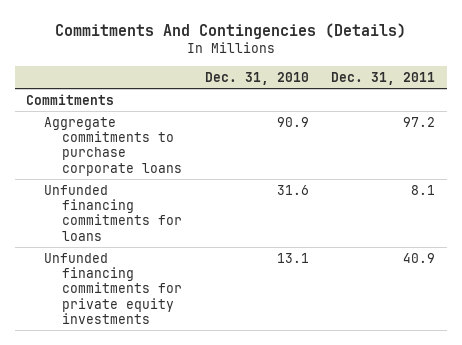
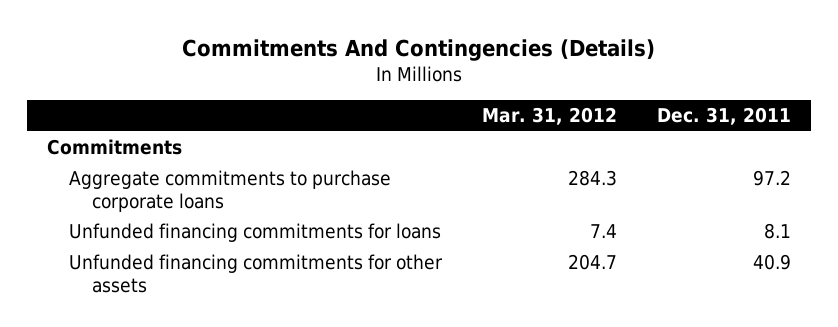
[204,72,309,86] Dec. 31, 2010 -> none
none -> [482,106,618,125] Mar. 31, 2012
[44,252,183,324] Unfunded financing commitments for private equity investments -> none
none -> [69,254,444,293] Unfunded financing commitments for other assets

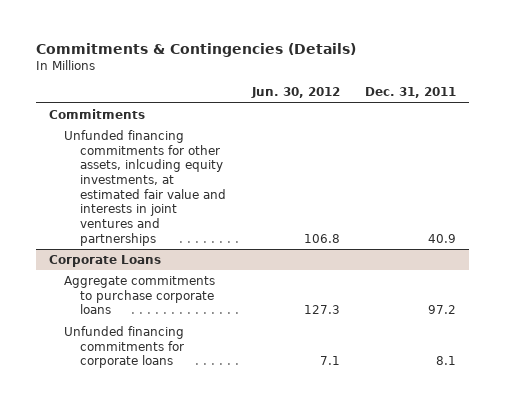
[182,38,656,61] Commitments And Contingencies (Details) -> [35,42,356,57] Commitments & Contingencies (Details)
[482,106,618,125] Mar. 31, 2012 -> none
none -> [250,87,340,99] Jun. 30, 2012
none -> [64,129,227,246] Unfunded financing commitments for other assets, inlcuding equity investments, at estimated fair value and interests in joint ventures and partnerships
none -> [48,254,161,267] Corporate Loans
[69,254,444,293] Unfunded financing commitments for other assets -> none
[69,223,442,243] Unfunded financing commitments for loans -> [64,325,185,369] Unfunded financing commitments for corporate loans

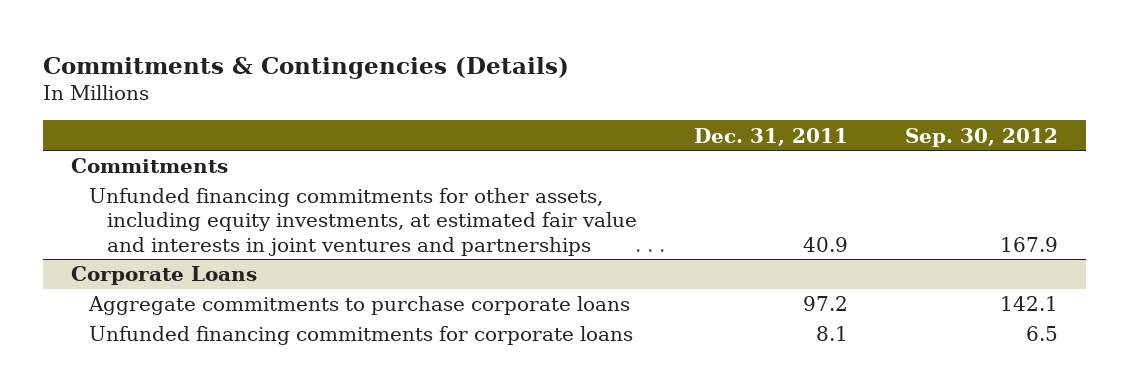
[250,87,340,99] Jun. 30, 2012 -> none
none -> [904,127,1058,147] Sep. 30, 2012
[64,129,227,246] Unfunded financing commitments for other assets, inlcuding equity investments, at estimated fair value and interests in joint ventures and partnerships -> [89,188,638,256] Unfunded financing commitments for other assets, including equity investments, at estimated fair value and interests in joint ventures and partnerships

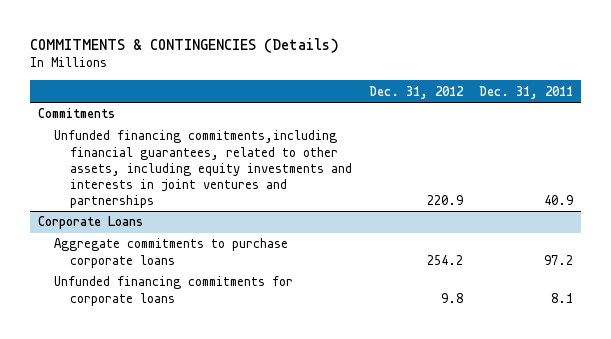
[42,56,569,79] Commitments & Contingencies (Details) -> [29,37,339,53] COMMITMENTS & CONTINGENCIES (Details)
[904,127,1058,147] Sep. 30, 2012 -> none
none -> [368,85,464,99] Dec. 31, 2012
[89,188,638,256] Unfunded financing commitments for other assets, including equity investments, at estimated fair value and interests in joint ventures and partnerships -> [53,130,353,208] Unfunded financing commitments,including financial guarantees, related to other assets, including equity investments and interests in joint ventures and partnerships

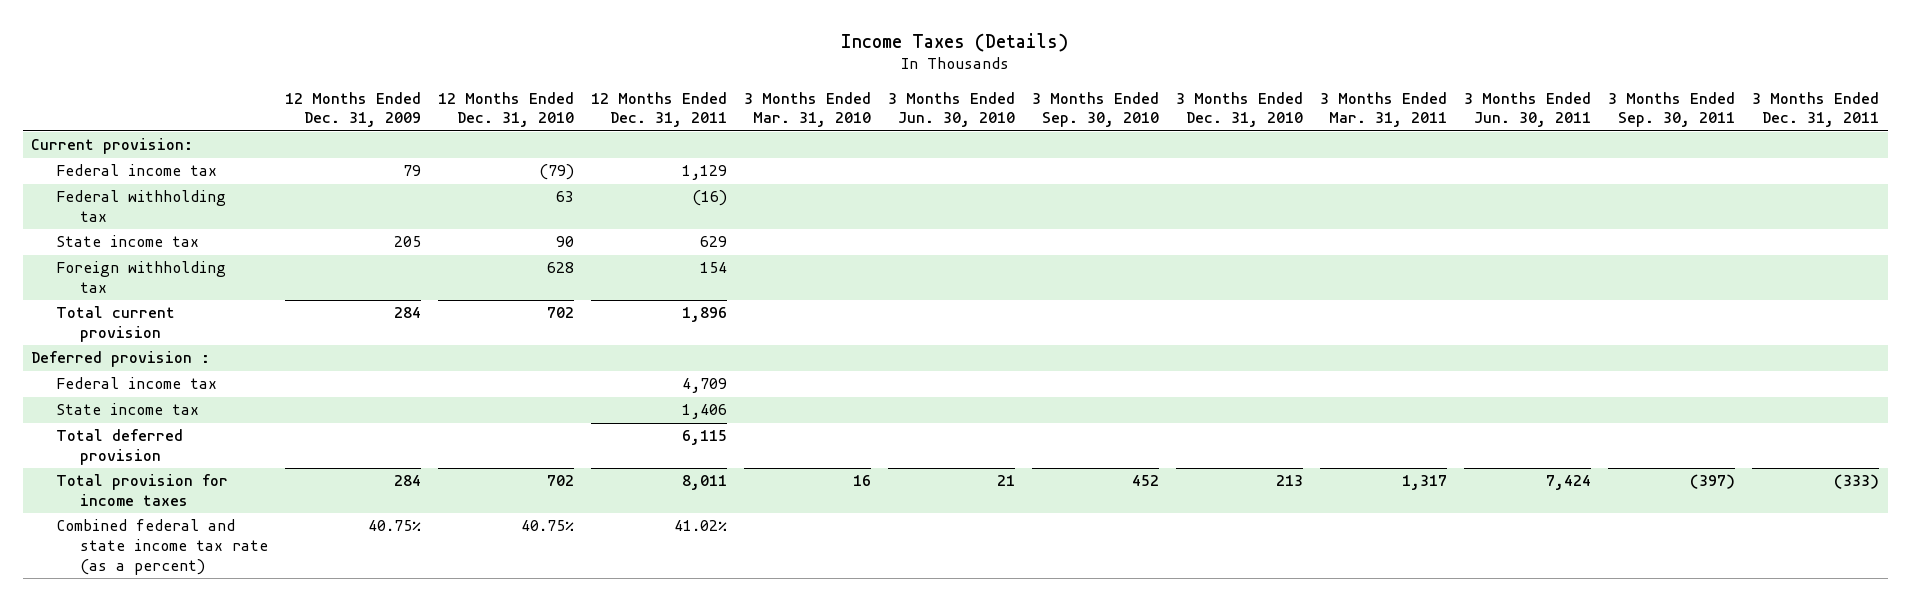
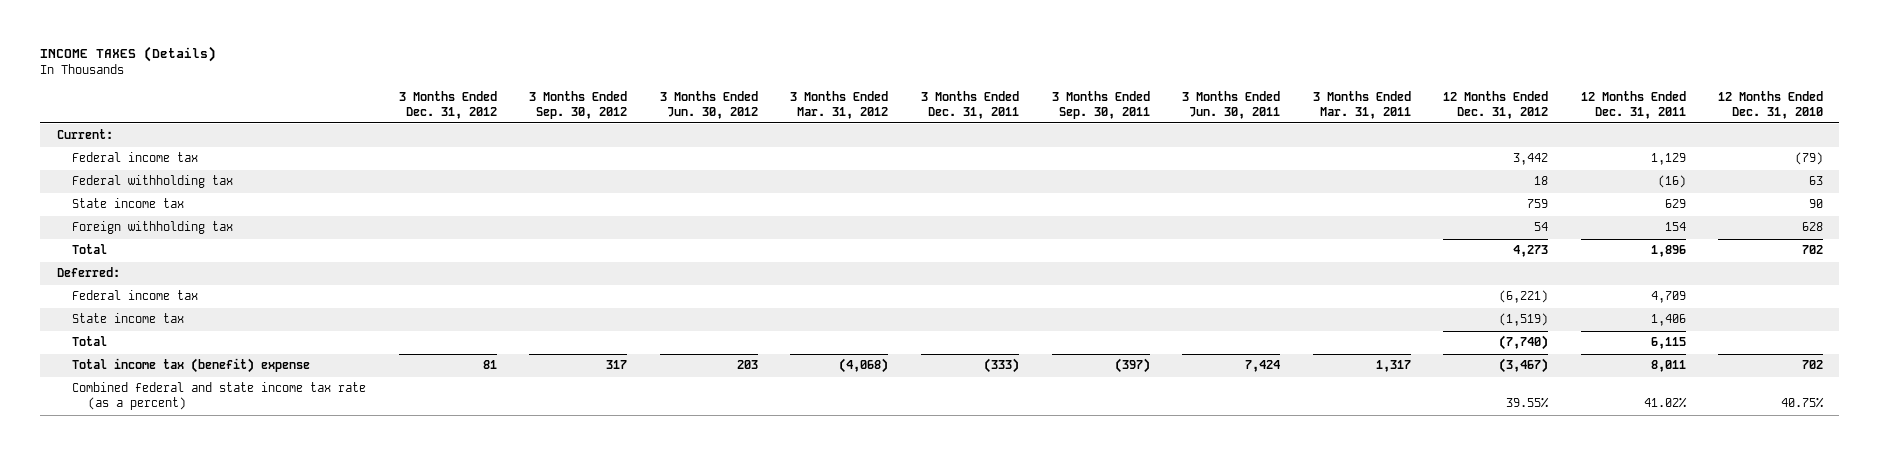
[841,32,1069,52] Income Taxes (Details) -> [40,46,217,63] INCOME TAXES (Details)
[284,91,421,128] 12 Months Ended Dec. 31, 2009 -> none
[744,91,872,128] 3 Months Ended Mar. 31, 2010 -> none
[888,91,1016,128] 3 Months Ended Jun. 30, 2010 -> none
[1032,91,1160,128] 3 Months Ended Sep. 30, 2010 -> none
[1176,91,1304,128] 3 Months Ended Dec. 31, 2010 -> none
none -> [398,90,497,119] 3 Months Ended Dec. 31, 2012
none -> [529,90,628,119] 3 Months Ended Sep. 30, 2012
none -> [659,90,758,119] 3 Months Ended Jun. 30, 2012
none -> [790,90,889,119] 3 Months Ended Mar. 31, 2012
none -> [1443,90,1549,119] 12 Months Ended Dec. 31, 2012
[31,138,194,155] Current provision: -> [56,129,113,140] Current:
[55,306,175,342] Total current provision -> [72,244,108,255] Total
[31,351,211,368] Deferred provision : -> [56,267,120,278] Deferred:
[55,429,183,465] Total deferred provision -> [72,336,108,347] Total
[55,474,228,506] Total provision for income taxes -> [72,358,311,374] Total income tax (benefit) expense

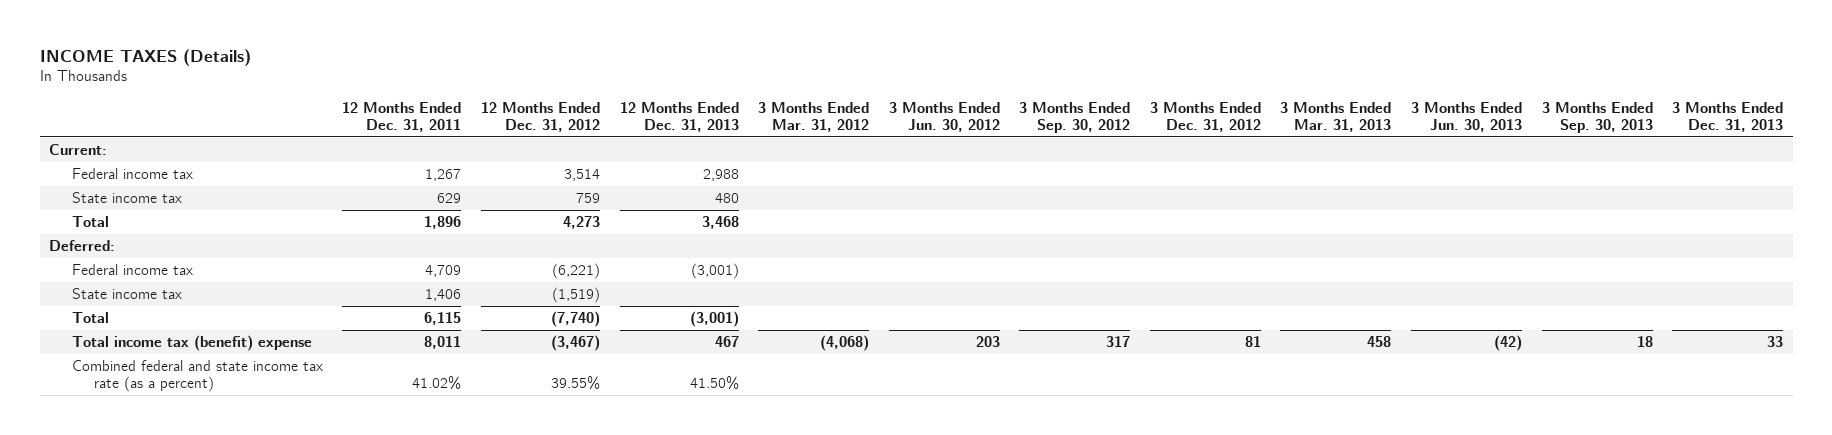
[920,90,1019,119] 3 Months Ended Dec. 31, 2011 -> none
[1051,90,1150,119] 3 Months Ended Sep. 30, 2011 -> none
[1182,90,1281,119] 3 Months Ended Jun. 30, 2011 -> none
[1312,90,1411,119] 3 Months Ended Mar. 31, 2011 -> none
[1718,90,1824,119] 12 Months Ended Dec. 31, 2010 -> none
none -> [619,101,739,132] 12 Months Ended Dec. 31, 2013
none -> [1280,101,1392,132] 3 Months Ended Mar. 31, 2013
none -> [1410,101,1522,132] 3 Months Ended Jun. 30, 2013
none -> [1541,101,1653,133] 3 Months Ended Sep. 30, 2013
none -> [1672,101,1784,132] 3 Months Ended Dec. 31, 2013
[72,175,234,189] Federal withholding tax -> none
[1513,153,1549,166] 3,442 -> [563,169,600,182] 3,514
[1650,153,1686,166] 1,129 -> [425,169,462,182] 1,267
[72,221,234,235] Foreign withholding tax -> none

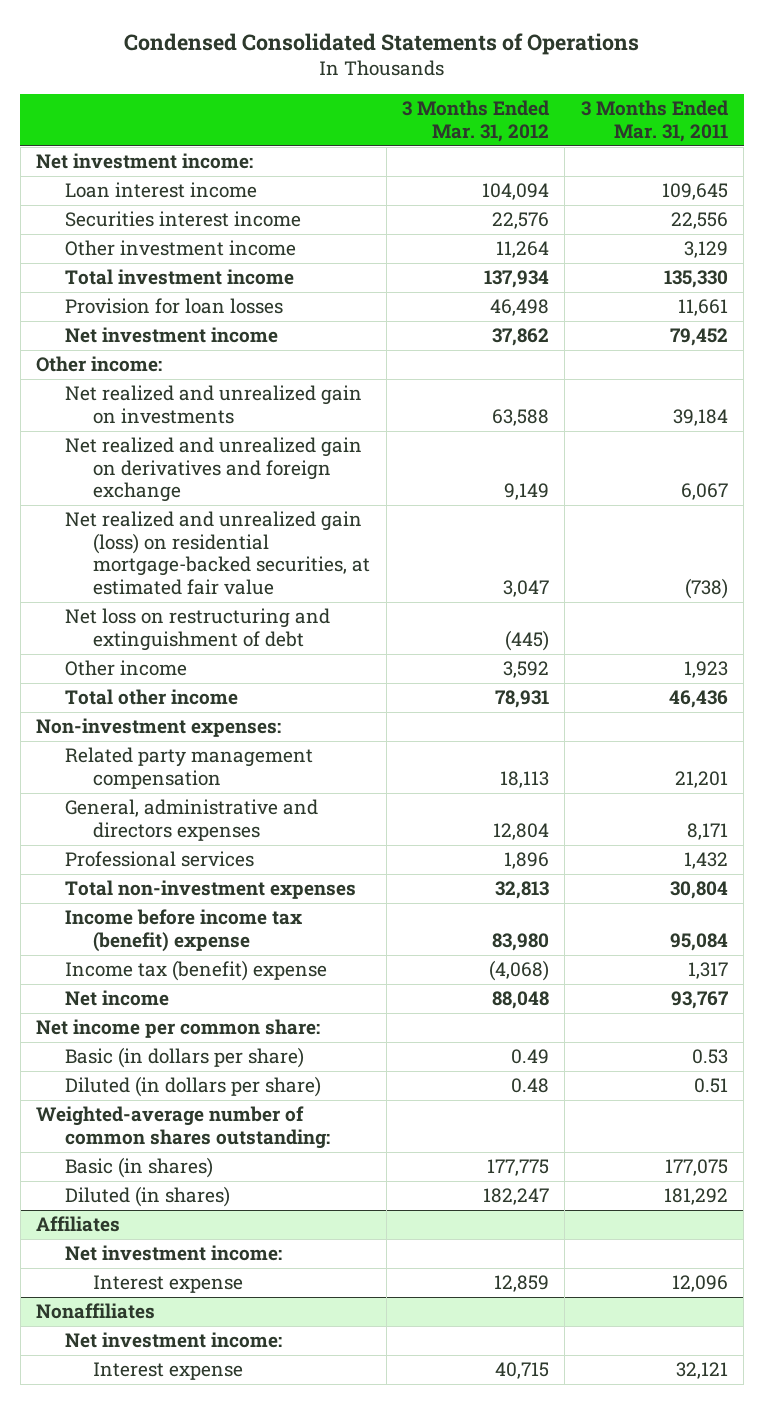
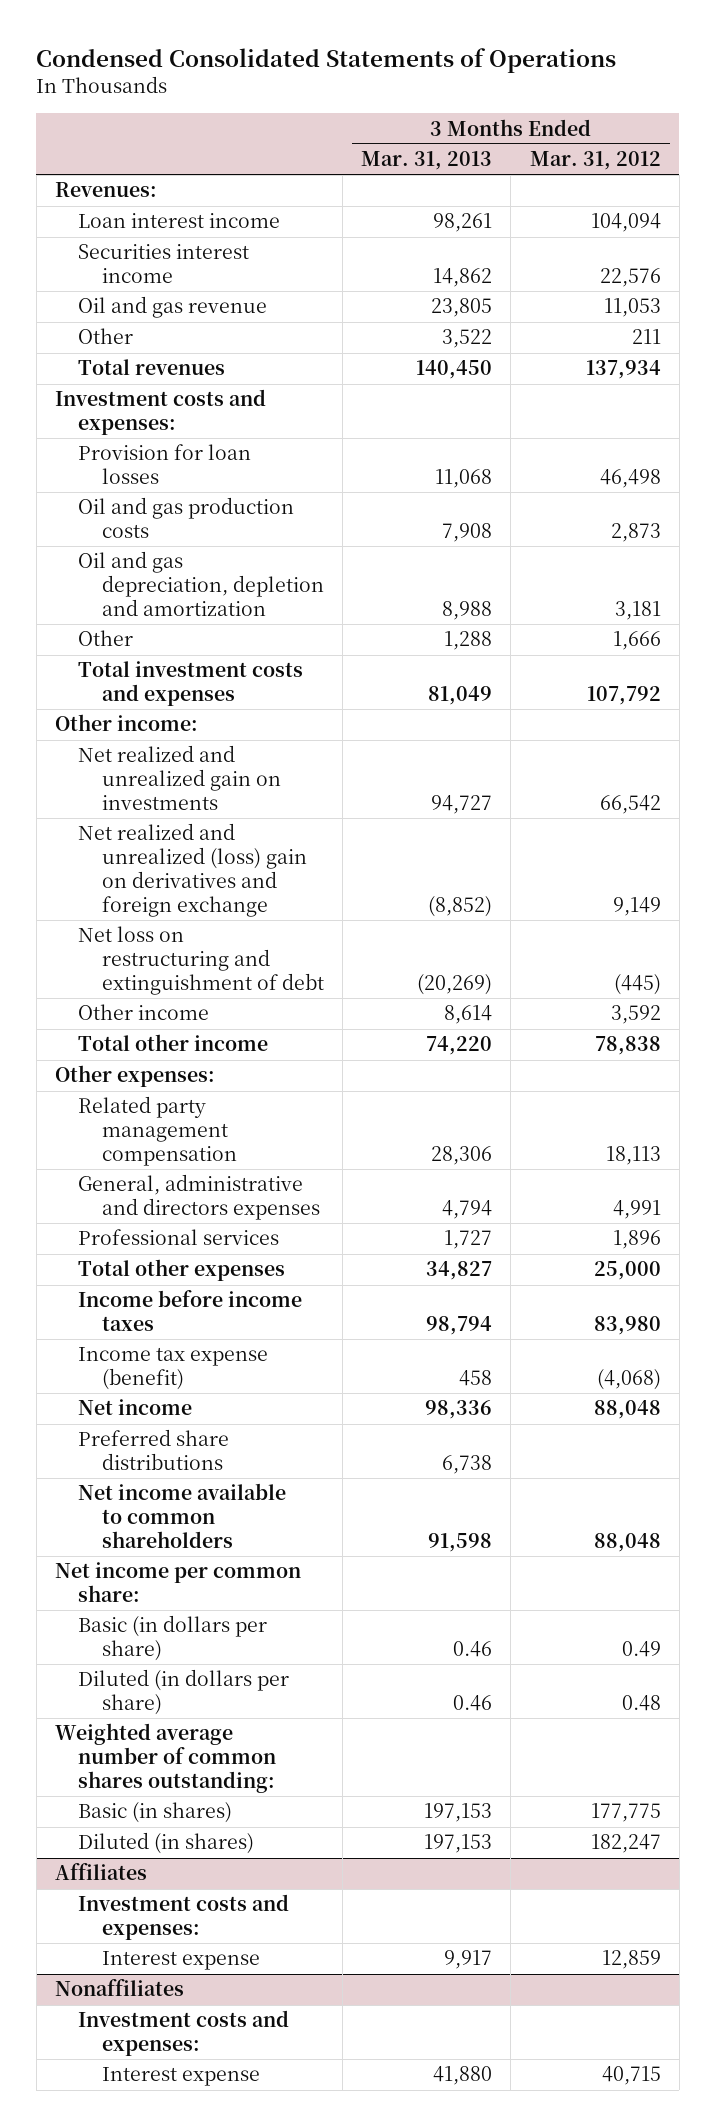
[580,100,728,142] 3 Months Ended Mar. 31, 2011 -> none
none -> [361,151,493,171] Mar. 31, 2013
[36,153,254,170] Net investment income: -> none
none -> [54,182,157,198] Revenues:
none -> [78,296,268,319] Oil and gas revenue
[64,240,296,257] Other investment income -> [78,328,134,345] Other
[495,241,549,259] 11,264 -> [631,329,661,345] 211
[64,269,294,286] Total investment income -> [78,359,226,376] Total revenues
none -> [54,389,266,436] Investment costs and expenses:
[64,327,278,344] Net investment income -> none
none -> [78,497,295,539] Oil and gas production costs
none -> [78,551,325,617] Oil and gas depreciation, depletion and amortization
none -> [78,630,134,647] Other
none -> [78,661,304,707] Total investment costs and expenses
[64,511,371,595] Net realized and unrealized gain (loss) on residential mortgage-backed securities, at estimated fair value -> none
[491,408,549,426] 63,588 -> [599,795,661,815] 66,542
[64,437,362,503] Net realized and unrealized gain on derivatives and foreign exchange -> [78,823,308,918] Net realized and unrealized (loss) gain on derivatives and foreign exchange
[494,690,549,709] 78,931 -> [594,1036,661,1056] 78,838
[36,718,282,738] Non-investment expenses: -> [54,1065,215,1088] Other expenses:
[492,822,549,840] 12,804 -> [612,1200,661,1220] 4,991
[64,880,356,900] Total non-investment expenses -> [78,1259,286,1282] Total other expenses
[494,881,549,900] 32,813 -> [593,1261,661,1281] 25,000
[64,909,302,952] Income before income tax (benefit) expense -> [78,1290,303,1332] Income before income taxes
[64,960,327,982] Income tax (benefit) expense -> [78,1347,269,1391] Income tax expense (benefit)
none -> [78,1429,230,1471] Preferred share distributions
none -> [78,1483,287,1549] Net income available to common shareholders
[36,1106,330,1149] Weighted-average number of common shares outstanding: -> [54,1723,277,1794] Weighted average number of common shares outstanding:
[64,1245,282,1262] Net investment income: -> none
none -> [78,1894,290,1941] Investment costs and expenses:
[64,1332,282,1349] Net investment income: -> none
none -> [78,2010,290,2057] Investment costs and expenses:

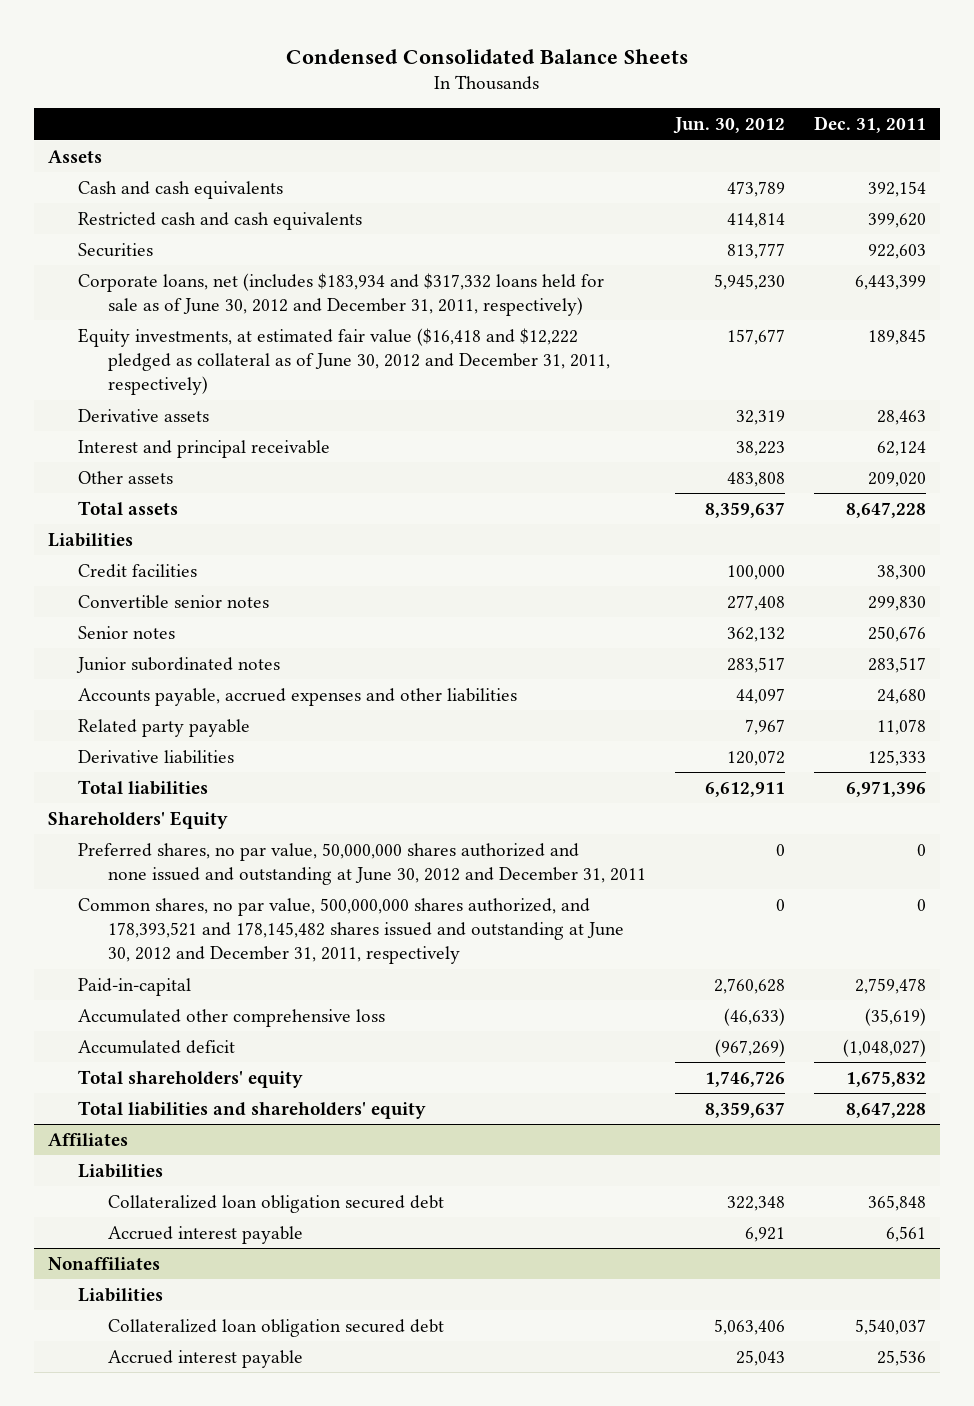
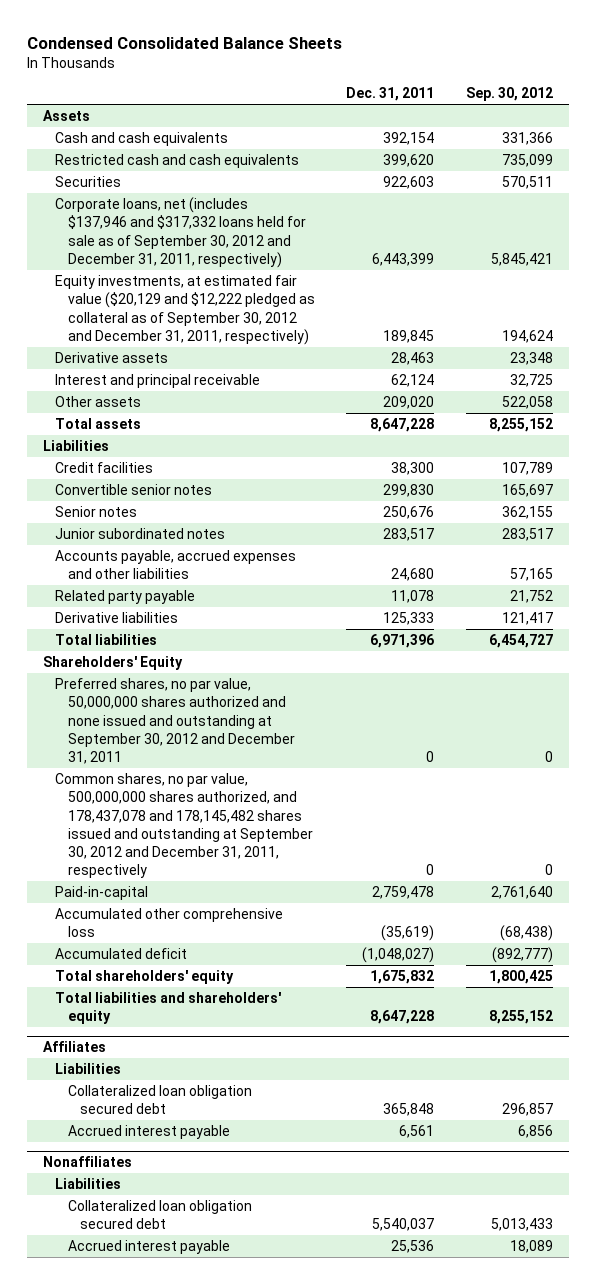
[673,117,786,135] Jun. 30, 2012 -> none
none -> [465,87,553,102] Sep. 30, 2012
[78,272,605,317] Corporate loans, net (includes $183,934 and $317,332 loans held for sale as of June 30, 2012 and December 31, 2011, respectively) -> [55,196,306,268] Corporate loans, net (includes $137,946 and $317,332 loans held for sale as of September 30, 2012 and December 31, 2011, respectively)
[78,327,611,396] Equity investments, at estimated fair value ($16,418 and $12,222 pledged as collateral as of June 30, 2012 and December 31, 2011, respectively) -> [55,274,315,345] Equity investments, at estimated fair value ($20,129 and $12,222 pledged as collateral as of September 30, 2012 and December 31, 2011, respectively)
[78,842,647,886] Preferred shares, no par value, 50,000,000 shares authorized and none issued and outstanding at June 30, 2012 and December 31, 2011 -> [55,677,295,765] Preferred shares, no par value, 50,000,000 shares authorized and none issued and outstanding at September 30, 2012 and December 31, 2011
[78,897,625,965] Common shares, no par value, 500,000,000 shares authorized, and 178,393,521 and 178,145,482 shares issued and outstanding at June 30, 2012 and December 31, 2011, respectively -> [55,772,313,879] Common shares, no par value, 500,000,000 shares authorized, and 178,437,078 and 178,145,482 shares issued and outstanding at September 30, 2012 and December 31, 2011, respectively

